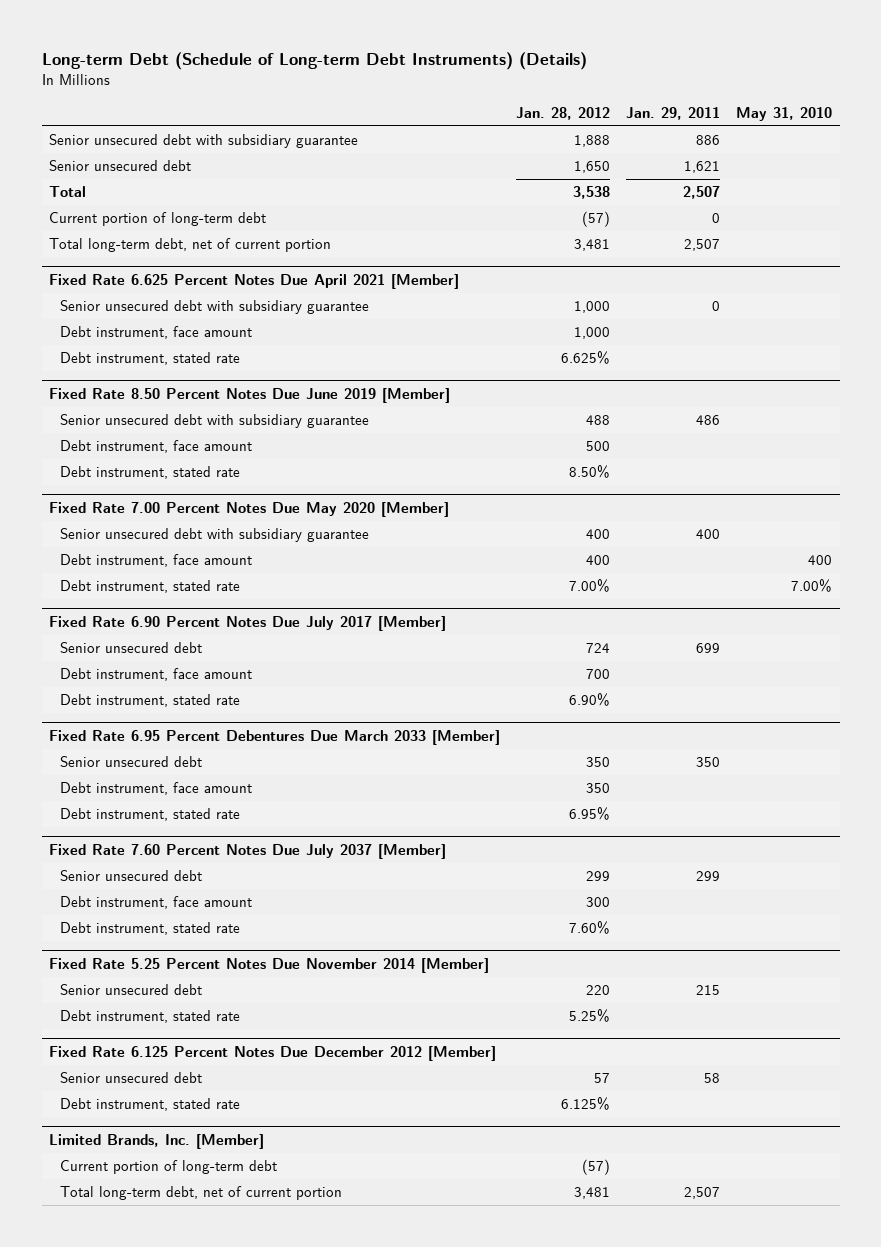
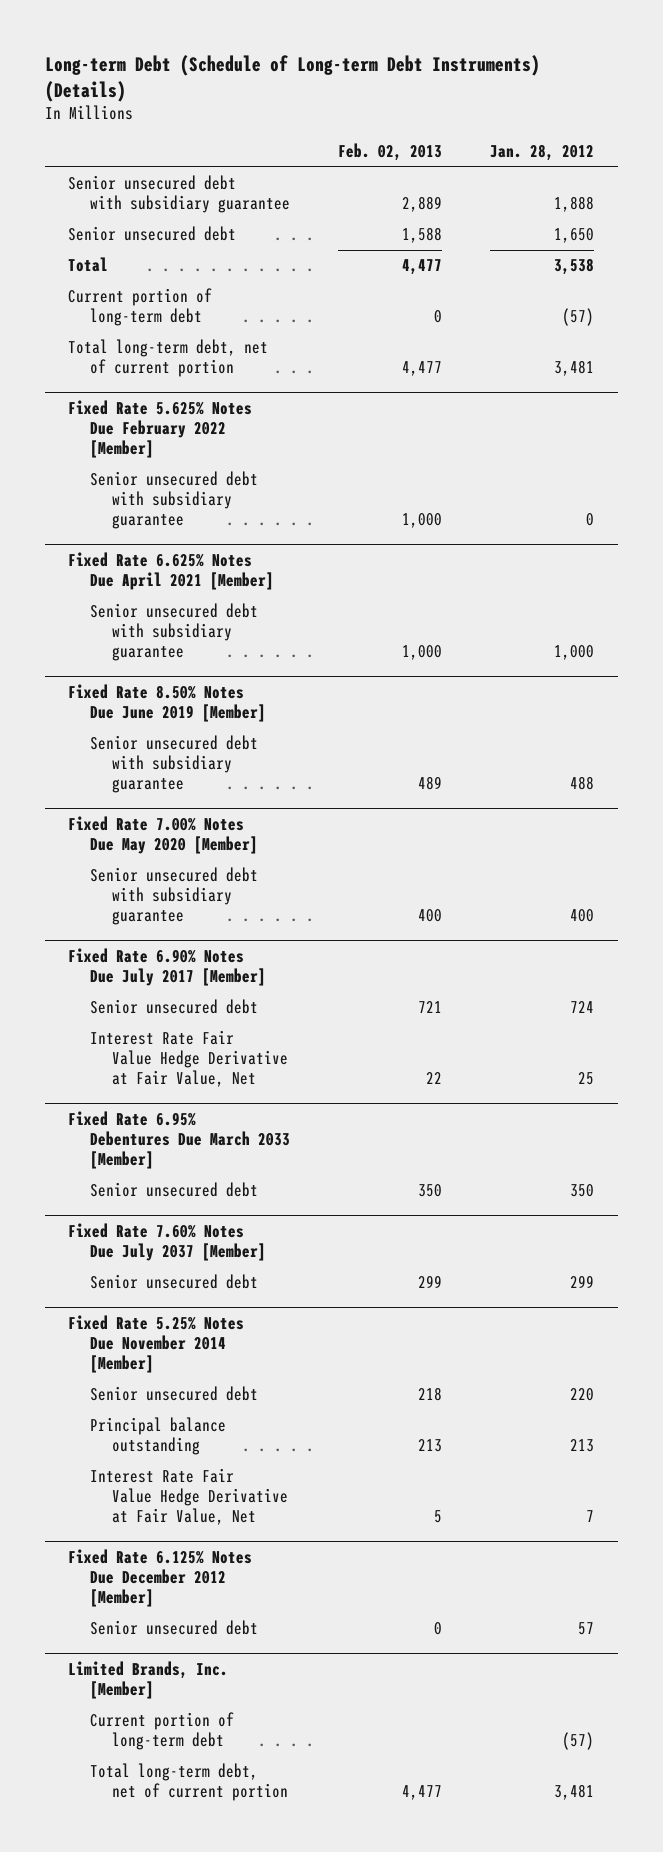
[626,106,721,120] Jan. 29, 2011 -> none
[735,106,832,121] May 31, 2010 -> none
none -> [338,143,443,162] Feb. 02, 2013
none -> [68,400,253,459] Fixed Rate 5.625% Notes Due February 2022 [Member]
none -> [90,471,259,530] Senior unsecured debt with subsidiary guarantee
[49,273,460,289] Fixed Rate 6.625 Percent Notes Due April 2021 [Member] -> [68,552,275,591] Fixed Rate 6.625% Notes Due April 2021 [Member]
[59,326,252,340] Debt instrument, face amount -> none
[59,352,240,366] Debt instrument, stated rate -> none
[49,387,451,403] Fixed Rate 8.50 Percent Notes Due June 2019 [Member] -> [68,684,267,723] Fixed Rate 8.50% Notes Due June 2019 [Member]
[59,440,252,454] Debt instrument, face amount -> none
[59,466,240,480] Debt instrument, stated rate -> none
[49,501,450,517] Fixed Rate 7.00 Percent Notes Due May 2020 [Member] -> [68,816,259,855] Fixed Rate 7.00% Notes Due May 2020 [Member]
[59,554,252,568] Debt instrument, face amount -> none
[59,580,240,594] Debt instrument, stated rate -> none
[49,615,447,631] Fixed Rate 6.90 Percent Notes Due July 2017 [Member] -> [68,948,267,987] Fixed Rate 6.90% Notes Due July 2017 [Member]
[59,668,252,682] Debt instrument, face amount -> none
[59,694,240,708] Debt instrument, stated rate -> none
none -> [90,1030,289,1088] Interest Rate Fair Value Hedge Derivative at Fair Value, Net
[49,729,501,745] Fixed Rate 6.95 Percent Debentures Due March 2033 [Member] -> [68,1111,291,1170] Fixed Rate 6.95% Debentures Due March 2033 [Member]
[59,782,252,796] Debt instrument, face amount -> none
[59,808,240,822] Debt instrument, stated rate -> none
[49,843,447,859] Fixed Rate 7.60 Percent Notes Due July 2037 [Member] -> [68,1223,267,1262] Fixed Rate 7.60% Notes Due July 2037 [Member]
[59,896,252,910] Debt instrument, face amount -> none
[59,922,240,936] Debt instrument, stated rate -> none
[49,957,490,973] Fixed Rate 5.25 Percent Notes Due November 2014 [Member] -> [68,1315,245,1374] Fixed Rate 5.25% Notes Due November 2014 [Member]
[59,1010,240,1024] Debt instrument, stated rate -> none
none -> [90,1417,227,1456] Principal balance outstanding
none -> [90,1468,289,1526] Interest Rate Fair Value Hedge Derivative at Fair Value, Net
[49,1045,497,1061] Fixed Rate 6.125 Percent Notes Due December 2012 [Member] -> [68,1549,253,1608] Fixed Rate 6.125% Notes Due December 2012 [Member]
[59,1098,240,1112] Debt instrument, stated rate -> none

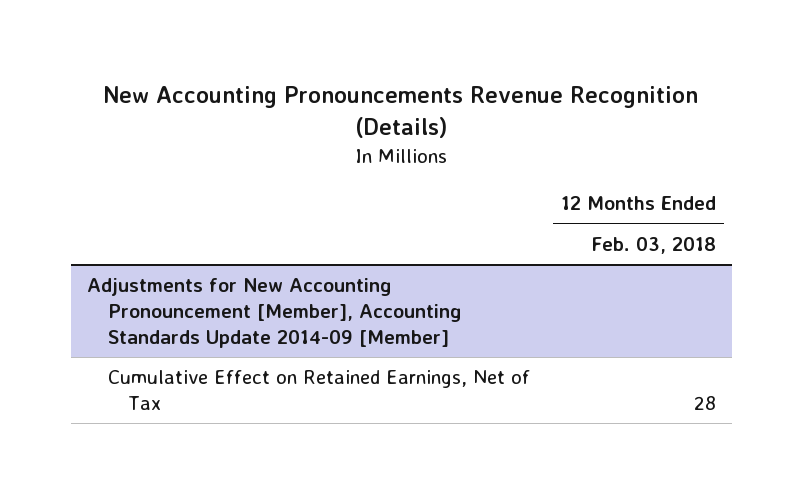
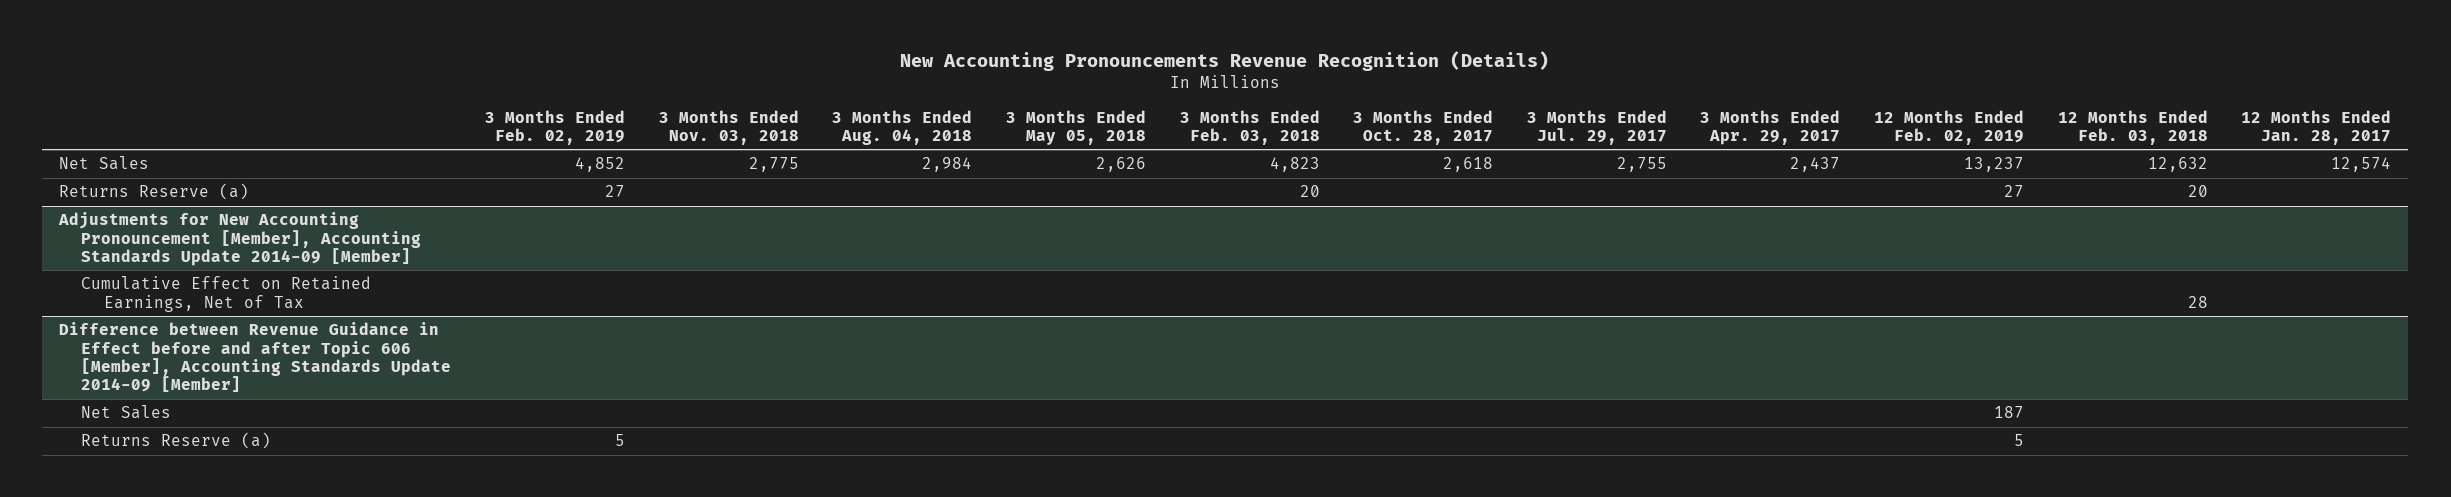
none -> [485,109,626,145] 3 Months Ended Feb. 02, 2019
none -> [658,109,799,145] 3 Months Ended Nov. 03, 2018
none -> [832,109,973,145] 3 Months Ended Aug. 04, 2018
none -> [1005,109,1146,145] 3 Months Ended May 05, 2018
none -> [1179,109,1320,145] 3 Months Ended Feb. 03, 2018
none -> [1353,109,1494,145] 3 Months Ended Oct. 28, 2017
none -> [1526,109,1667,145] 3 Months Ended Jul. 29, 2017
none -> [1700,109,1841,145] 3 Months Ended Apr. 29, 2017
none -> [1874,109,2025,145] 12 Months Ended Feb. 02, 2019
none -> [2241,109,2392,145] 12 Months Ended Jan. 28, 2017
none -> [59,156,150,171] Net Sales
none -> [59,183,250,201] Returns Reserve (a)
none -> [59,322,452,393] Difference between Revenue Guidance in Effect before and after Topic 606 [Member], Accounting Standards Update 2014-09 [Member]
none -> [81,405,172,420] Net Sales
none -> [81,432,272,450] Returns Reserve (a)

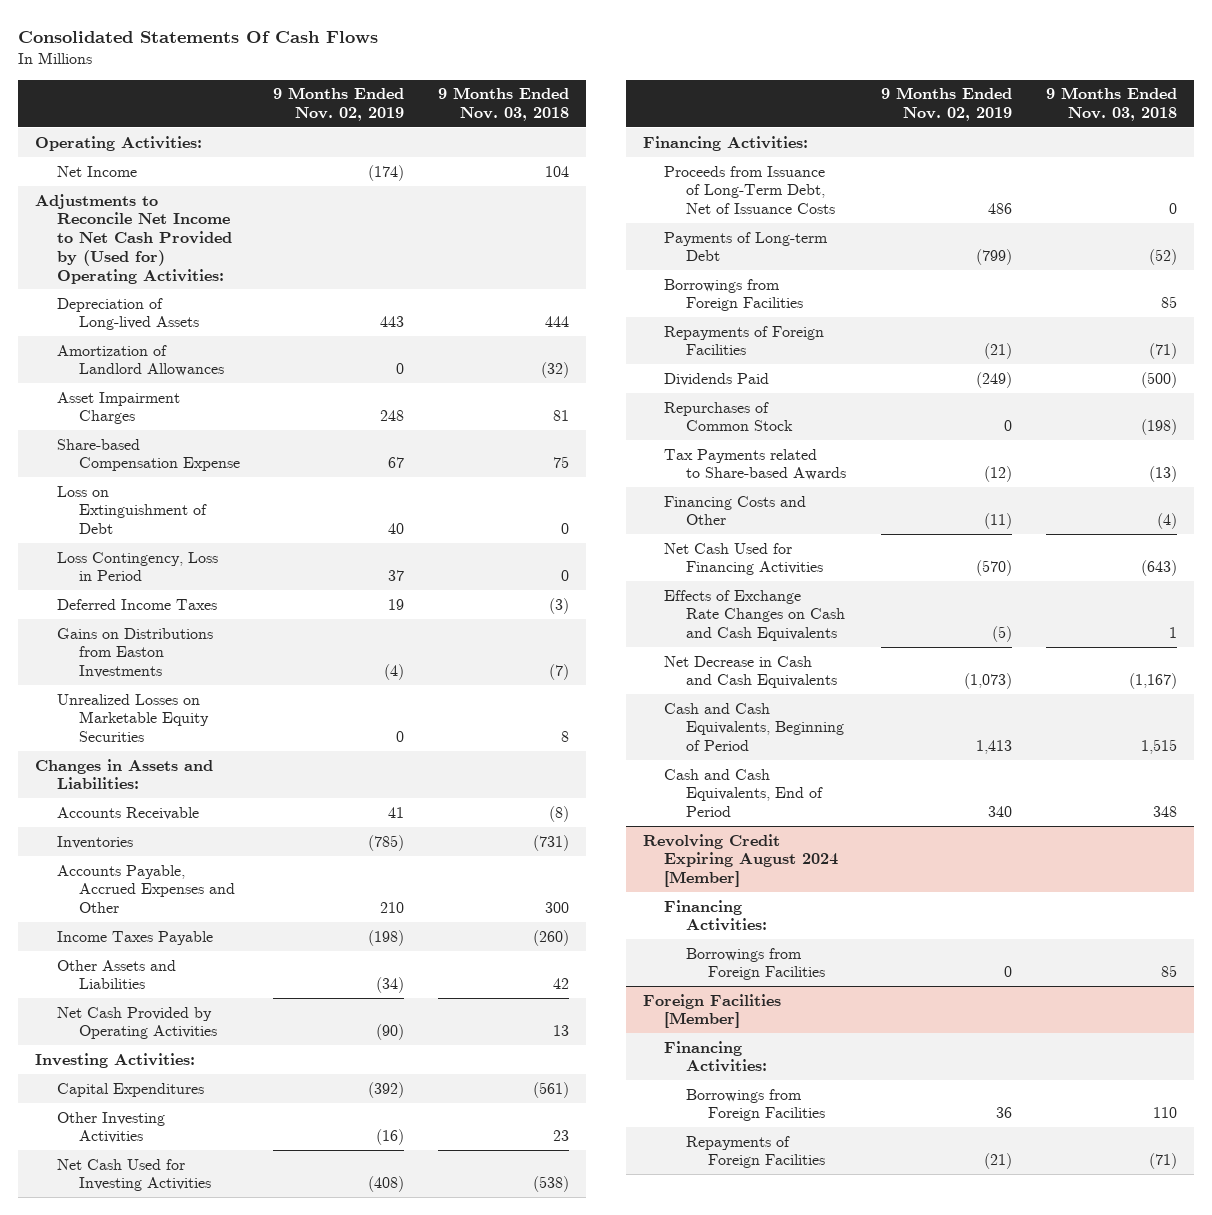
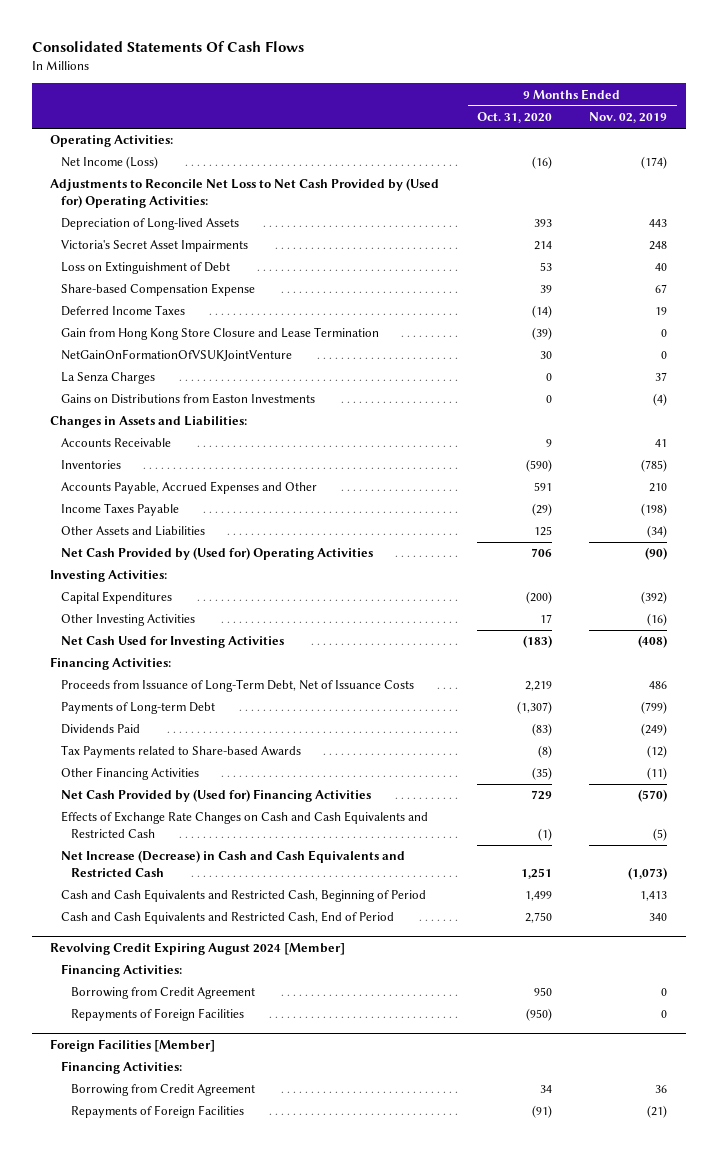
[438,87,570,121] 9 Months Ended Nov. 03, 2018 -> none
none -> [476,112,552,124] Oct. 31, 2020
[56,165,137,177] Net Income -> [60,156,158,170] Net Income (Loss)
[35,193,232,284] Adjustments to Reconcile Net Income to Net Cash Provided by (Used for) Operating Activities: -> [50,178,440,209] Adjustments to Reconcile Net Loss to Net Cash Provided by (Used for) Operating Activities:
[56,344,224,377] Amortization of Landlord Allowances -> none
[56,391,180,425] Asset Impairment Charges -> [60,240,248,253] Victoria's Secret Asset Impairments
[56,551,218,582] Loss Contingency, Loss in Period -> none
[56,438,240,472] Share-based Compensation Expense -> [60,283,255,297] Share-based Compensation Expense
none -> [60,327,379,341] Gain from Hong Kong Store Closure and Lease Termination
none -> [60,349,292,362] NetGainOnFormationOfVSUKJointVenture
none -> [60,372,155,385] La Senza Charges
[56,693,209,743] Unrealized Losses on Marketable Equity Securities -> none
[56,1006,217,1040] Net Cash Provided by Operating Activities -> [60,547,373,561] Net Cash Provided by (Used for) Operating Activities
[664,278,804,312] Borrowings from Foreign Facilities -> none
[664,325,825,356] Repayments of Foreign Facilities -> none
[664,401,794,432] Repurchases of Common Stock -> none
[664,495,807,526] Financing Costs and Other -> [60,767,199,781] Other Financing Activities
[664,542,824,576] Net Cash Used for Financing Activities -> [60,789,371,803] Net Cash Provided by (Used for) Financing Activities
[664,589,846,642] Effects of Exchange Rate Changes on Cash and Cash Equivalents -> [60,811,428,839] Effects of Exchange Rate Changes on Cash and Cash Equivalents and Restricted Cash
[664,655,838,689] Net Decrease in Cash and Cash Equivalents -> [60,850,405,878] Net Increase (Decrease) in Cash and Cash Equivalents and Restricted Cash
[664,702,845,752] Cash and Cash Equivalents, Beginning of Period -> [60,889,426,903] Cash and Cash Equivalents and Restricted Cash, Beginning of Period
[664,768,824,818] Cash and Cash Equivalents, End of Period -> [60,911,394,925] Cash and Cash Equivalents and Restricted Cash, End of Period
[686,947,825,981] Borrowings from Foreign Facilities -> none
none -> [71,987,256,1000] Borrowing from Credit Agreement
none -> [71,1008,245,1022] Repayments of Foreign Facilities
[686,1088,825,1122] Borrowings from Foreign Facilities -> none
none -> [71,1084,256,1097] Borrowing from Credit Agreement

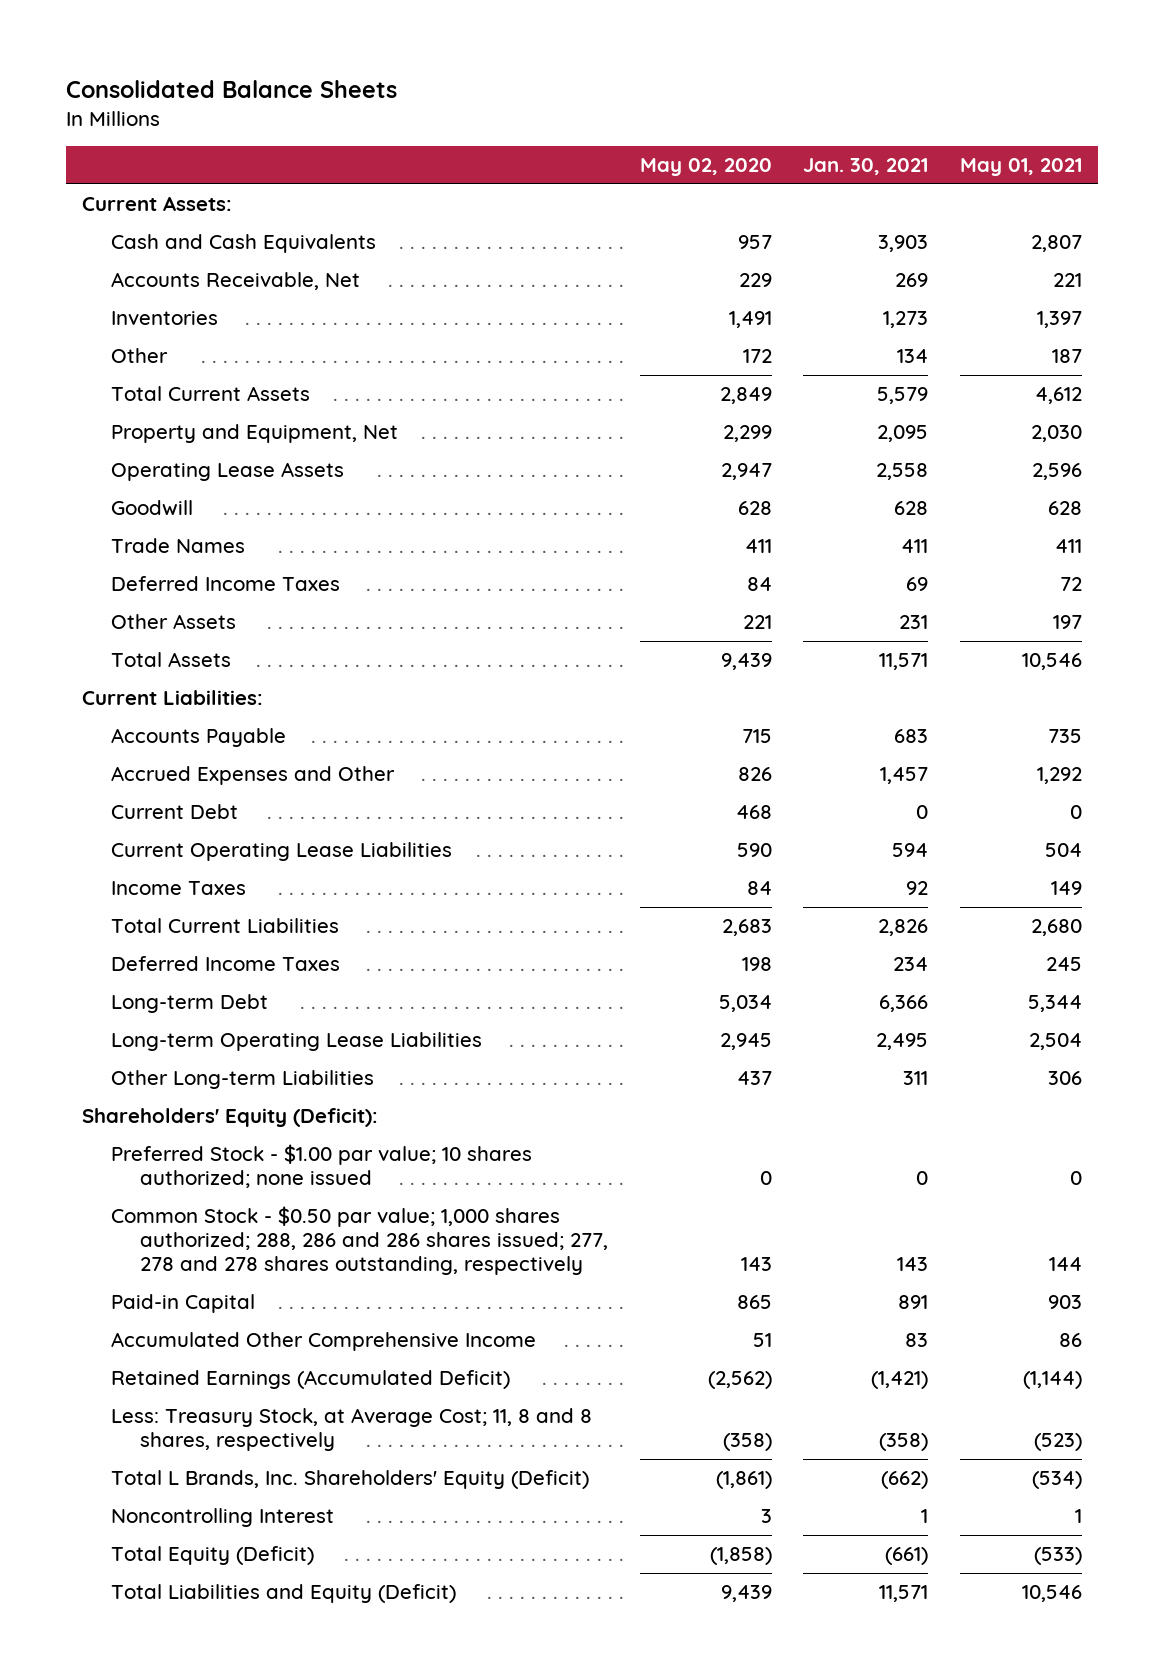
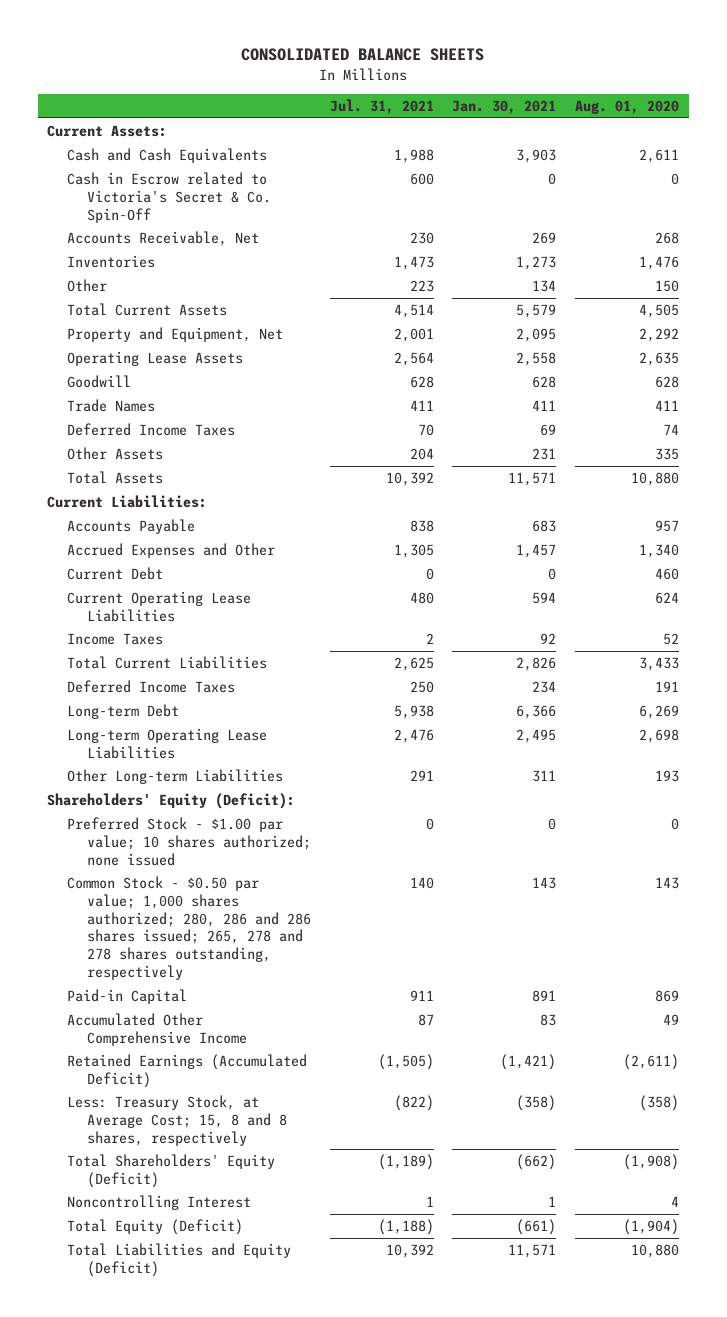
[66,79,398,98] Consolidated Balance Sheets -> [241,48,485,62] CONSOLIDATED BALANCE SHEETS
[639,158,772,177] May 02, 2020 -> none
[959,158,1082,177] May 01, 2021 -> none
none -> [329,98,434,114] Jul. 31, 2021
none -> [575,99,680,114] Aug. 01, 2020
none -> [67,171,271,223] Cash in Escrow related to Victoria's Secret & Co. Spin-Off
[110,1206,608,1276] Common Stock - $0.50 par value; 1,000 shares authorized; 288, 286 and 286 shares issued; 277, 278 and 278 shares outstanding, respectively -> [67,875,311,981] Common Stock - $0.50 par value; 1,000 shares authorized; 280, 286 and 286 shares issued; 265, 278 and 278 shares outstanding, respectively
[110,1408,592,1452] Less: Treasury Stock, at Average Cost; 11, 8 and 8 shares, respectively -> [67,1094,287,1146] Less: Treasury Stock, at Average Cost; 15, 8 and 8 shares, respectively
[110,1470,589,1490] Total L Brands, Inc. Shareholders' Equity (Deficit) -> [67,1153,276,1188] Total Shareholders' Equity (Deficit)

